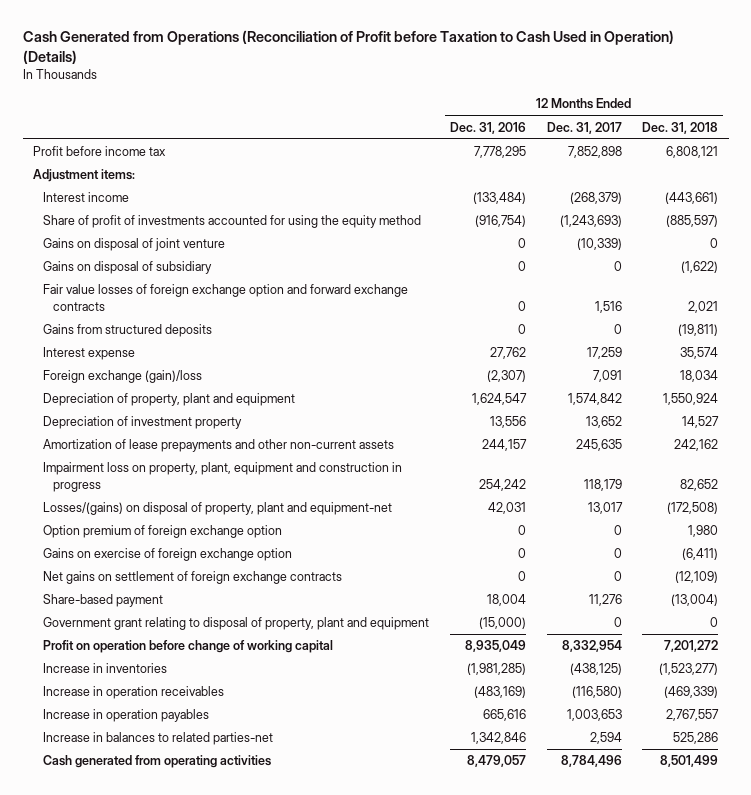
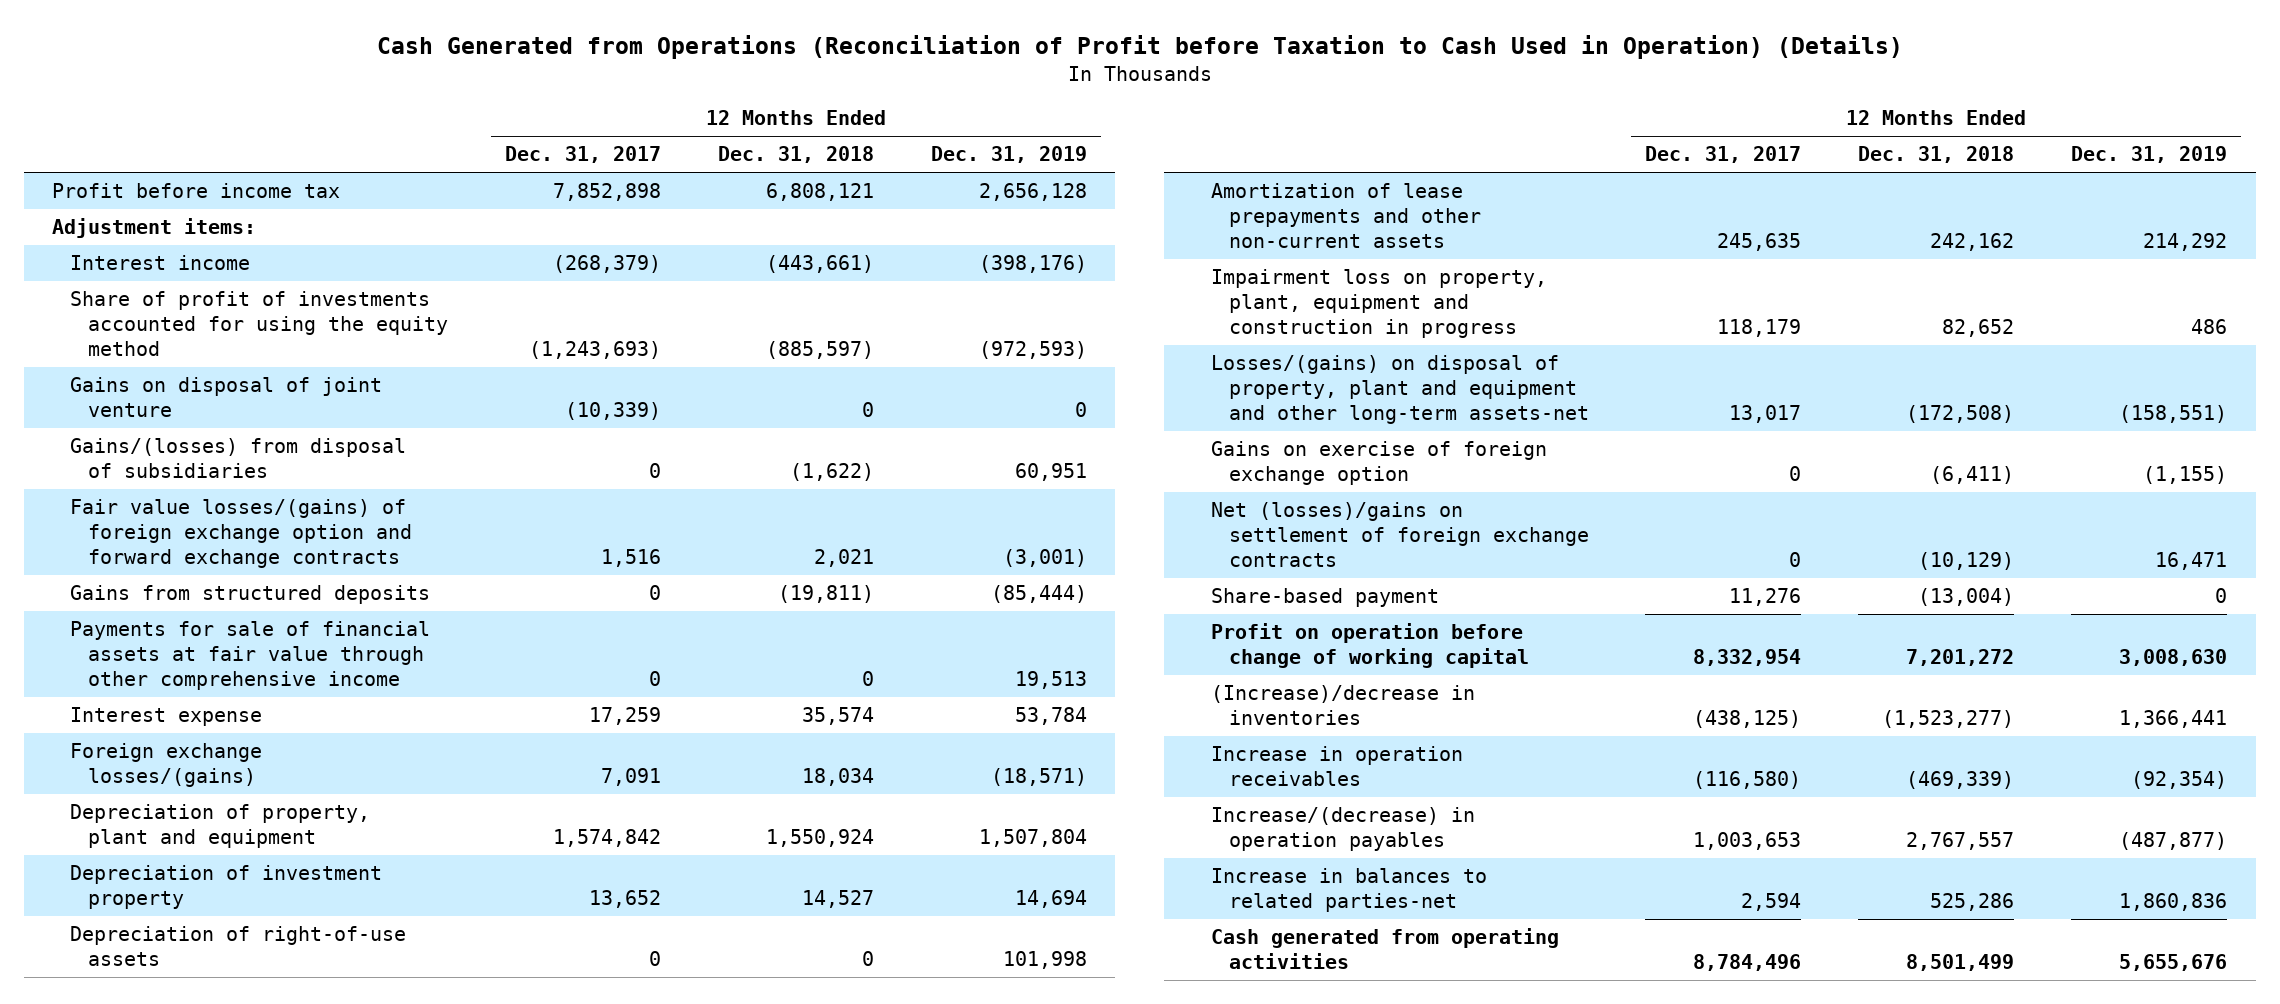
[449,121,526,134] Dec. 31, 2016 -> none
none -> [930,146,1087,164] Dec. 31, 2019
[43,261,213,275] Gains on disposal of subsidiary -> [70,438,407,479] Gains/(losses) from disposal of subsidiaries
[43,284,409,311] Fair value losses of foreign exchange option and forward exchange contracts -> [70,499,413,568] Fair value losses/(gains) of foreign exchange option and forward exchange contracts
none -> [70,621,431,690] Payments for sale of financial assets at fair value through other comprehensive income
[43,370,203,384] Foreign exchange (gain)/loss -> [70,743,263,788] Foreign exchange losses/(gains)
none -> [70,926,407,967] Depreciation of right-of-use assets
[43,525,283,539] Option premium of foreign exchange option -> none
[43,502,393,516] Losses/(gains) on disposal of property, plant and equipment-net -> [1210,355,1589,424] Losses/(gains) on disposal of property, plant and equipment and other long-term assets-net
[43,571,343,585] Net gains on settlement of foreign exchange contracts -> [1210,502,1589,567] Net (losses)/gains on settlement of foreign exchange contracts
[675,571,719,584] (12,109) -> [1918,551,2015,570] (10,129)
[43,617,430,631] Government grant relating to disposal of property, plant and equipment -> none
[43,663,168,674] Increase in inventories -> [1210,685,1475,726] (Increase)/decrease in inventories
[43,709,210,723] Increase in operation payables -> [1210,807,1475,852] Increase/(decrease) in operation payables

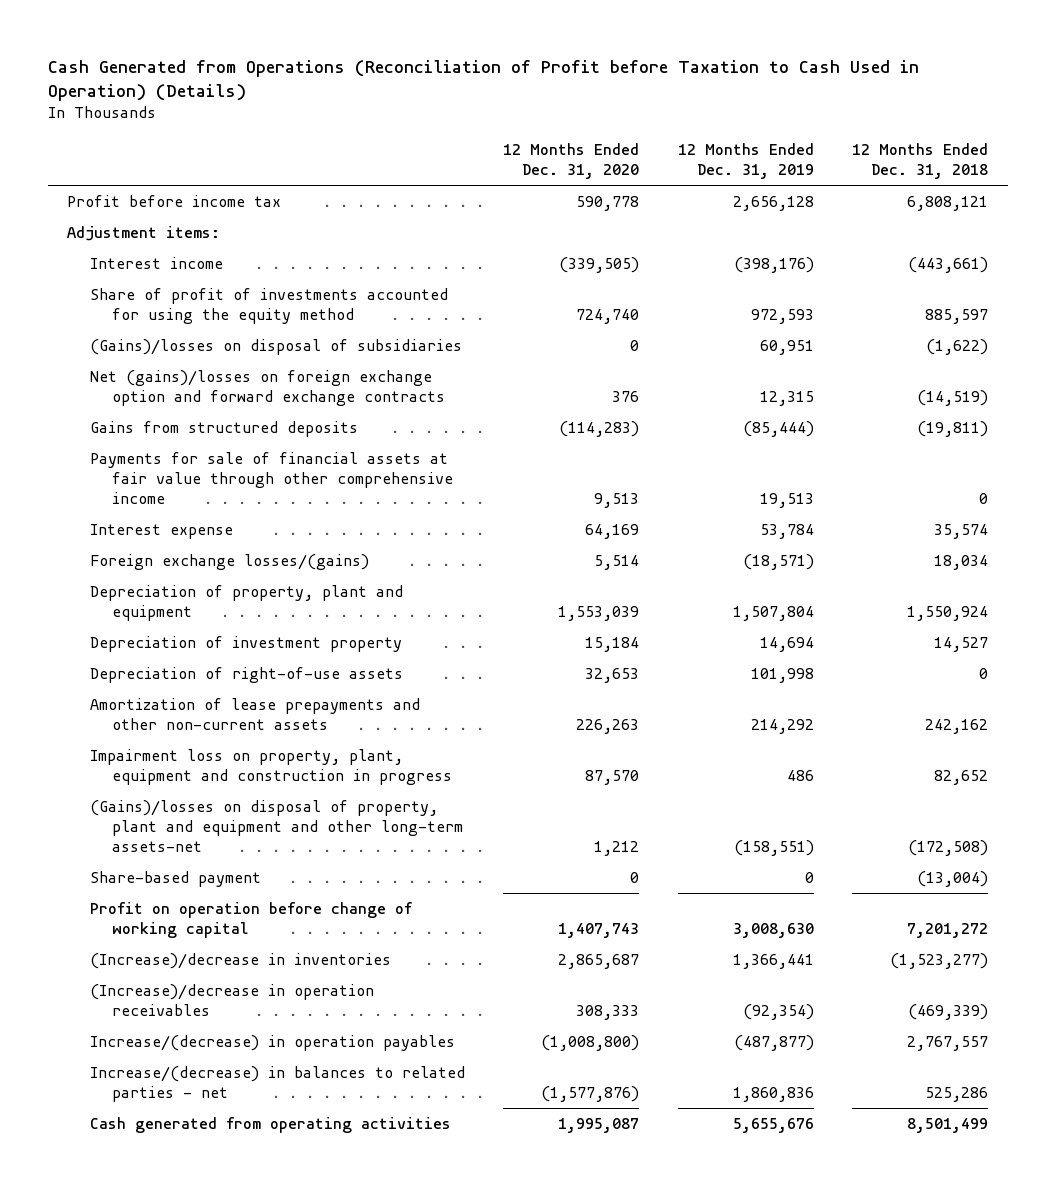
[505,146,662,164] Dec. 31, 2017 -> none
none -> [503,143,640,180] 12 Months Ended Dec. 31, 2020
[70,377,383,418] Gains on disposal of joint venture -> none
[766,340,875,359] (885,597) -> [925,308,989,324] 885,597
[978,340,1087,359] (972,593) -> [750,308,814,324] 972,593
[70,438,407,479] Gains/(losses) from disposal of subsidiaries -> [89,338,462,355] (Gains)/losses on disposal of subsidiaries
[70,499,413,568] Fair value losses/(gains) of foreign exchange option and forward exchange contracts -> [89,369,445,406] Net (gains)/losses on foreign exchange option and forward exchange contracts
[814,548,875,567] 2,021 -> [917,389,989,406] (14,519)
[1002,548,1087,567] (3,001) -> [759,390,814,406] 12,315
[1210,441,1547,486] Gains on exercise of foreign exchange option -> none
[1210,502,1589,567] Net (losses)/gains on settlement of foreign exchange contracts -> none
[1210,355,1589,424] Losses/(gains) on disposal of property, plant and equipment and other long-term assets-net -> [89,799,463,852] (Gains)/losses on disposal of property, plant and equipment and other long-term assets-net
[1210,746,1463,787] Increase in operation receivables -> [89,983,374,1016] (Increase)/decrease in operation receivables
[1210,868,1487,913] Increase in balances to related parties-net -> [89,1065,465,1102] Increase/(decrease) in balances to related parties - net

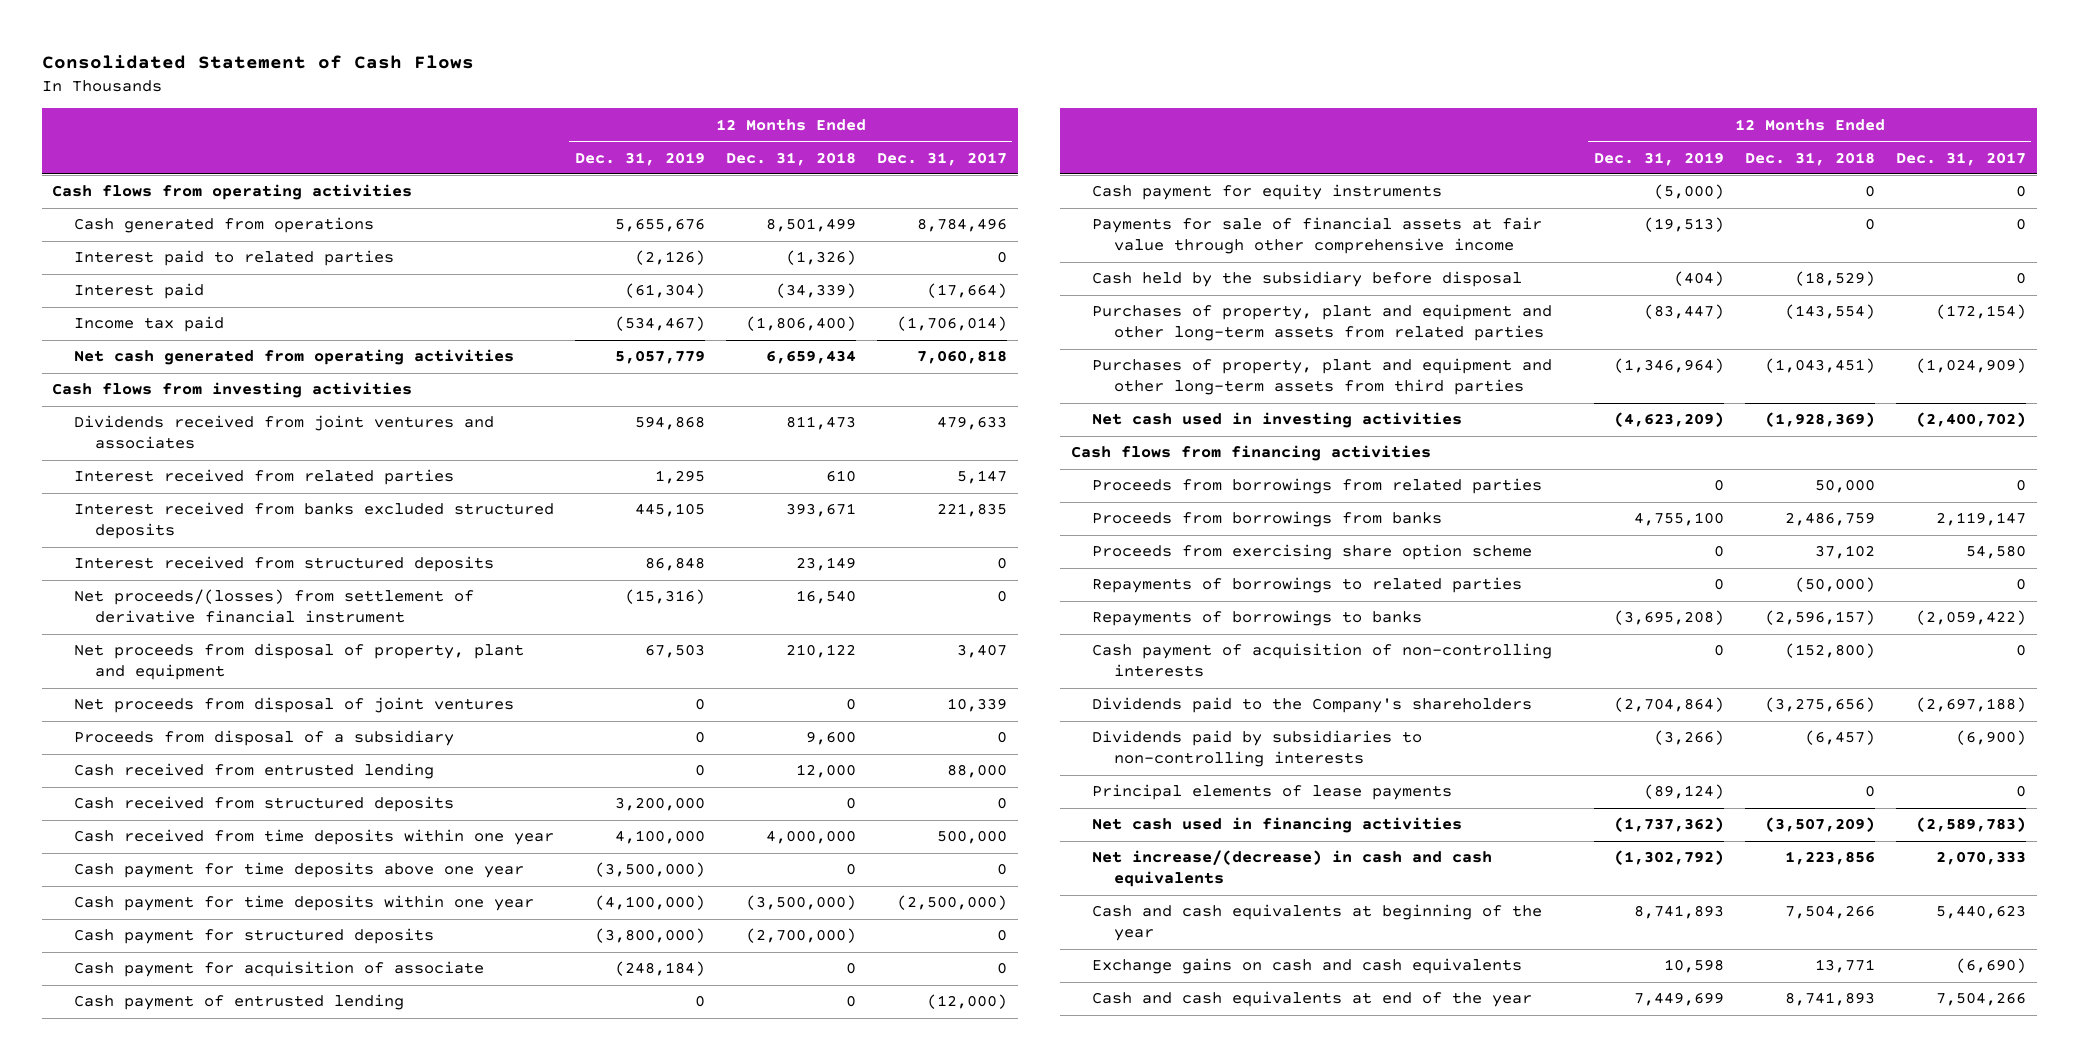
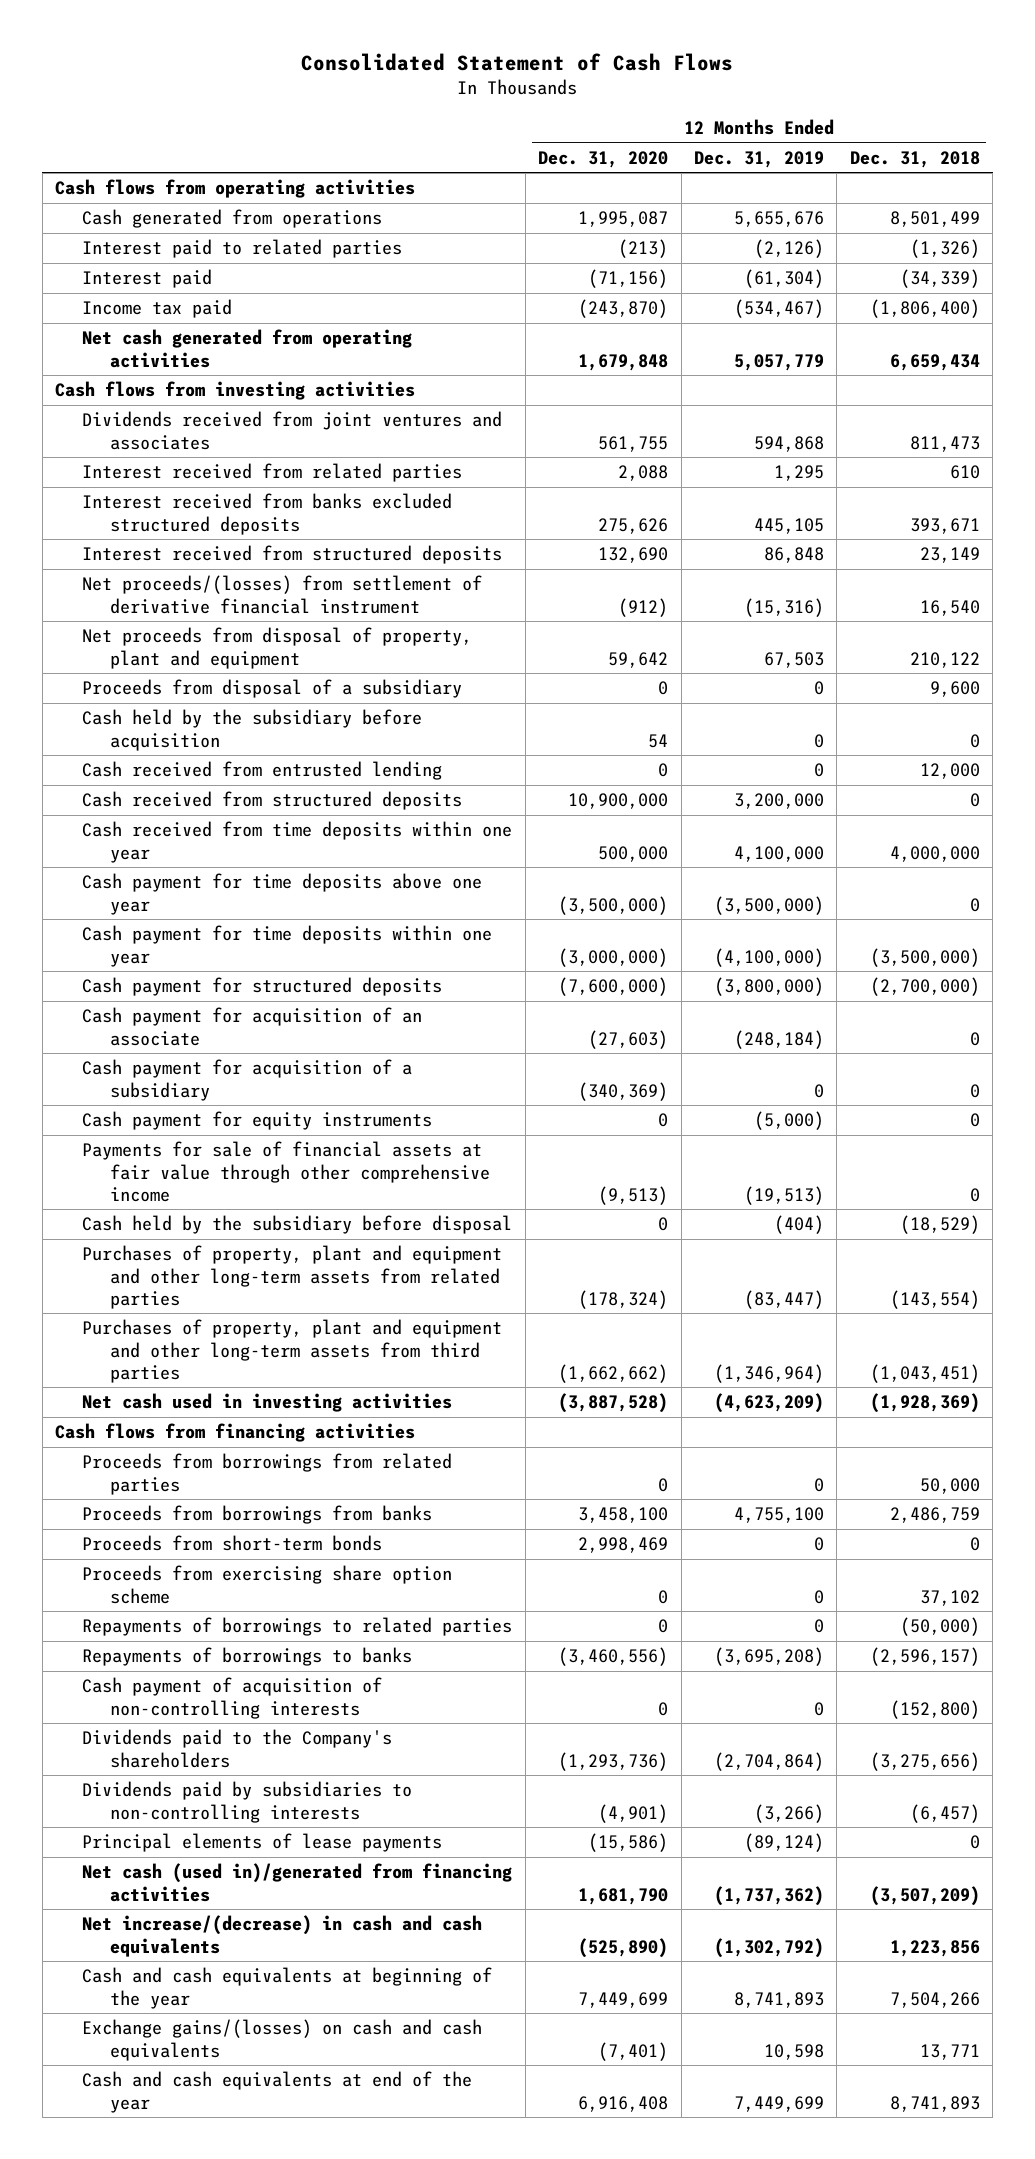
[877,151,1008,166] Dec. 31, 2017 -> none
none -> [538,150,669,168] Dec. 31, 2020
[73,697,514,714] Net proceeds from disposal of joint ventures -> none
none -> [82,709,423,751] Cash held by the subsidiary before acquisition
[73,994,404,1011] Cash payment of entrusted lending -> none
[73,961,484,978] Cash payment for acquisition of associate -> [82,1007,423,1046] Cash payment for acquisition of an associate
none -> [82,1059,413,1101] Cash payment for acquisition of a subsidiary
none -> [82,1535,383,1552] Proceeds from short-term bonds
[1092,817,1463,834] Net cash used in financing activities -> [82,1863,513,1902] Net cash (used in)/generated from financing activities
[1092,958,1523,975] Exchange gains on cash and cash equivalents -> [82,2019,483,2061] Exchange gains/(losses) on cash and cash equivalents

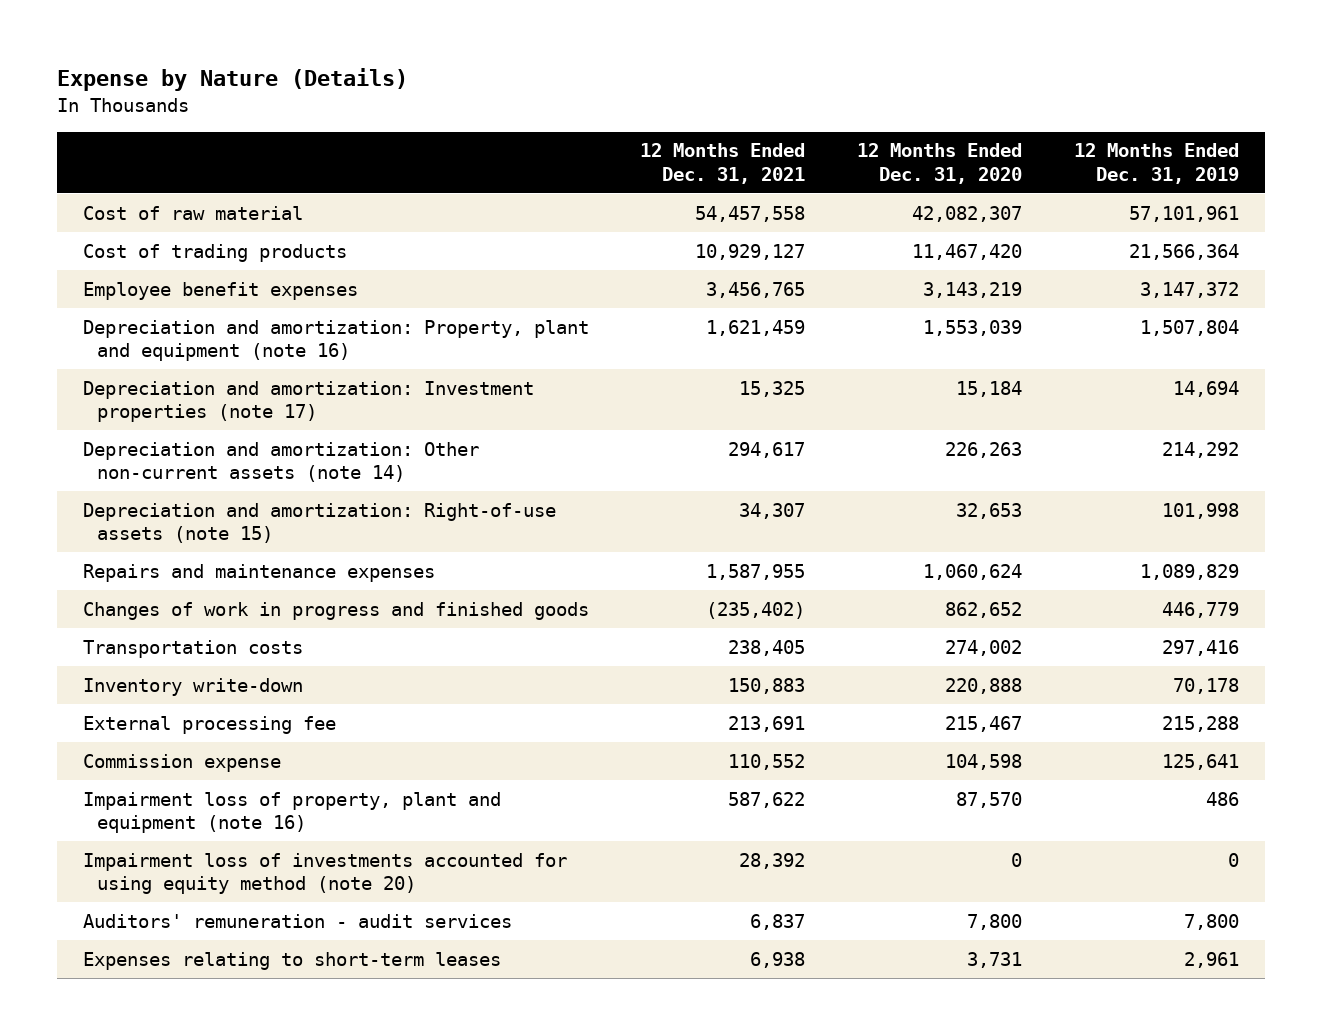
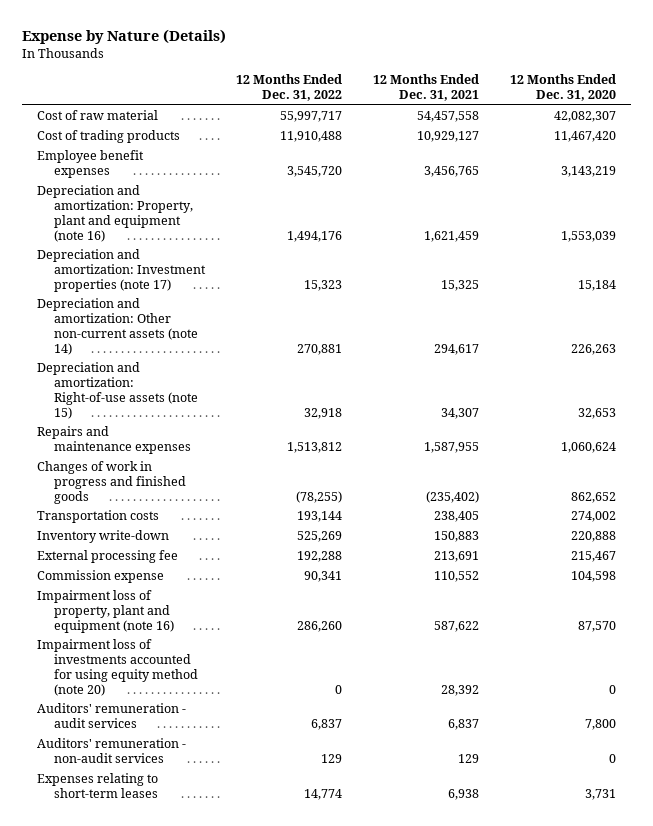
[1074,143,1240,184] 12 Months Ended Dec. 31, 2019 -> none
none -> [235,74,342,102] 12 Months Ended Dec. 31, 2022
none -> [37,738,187,764] Auditors' remuneration - non-audit services

